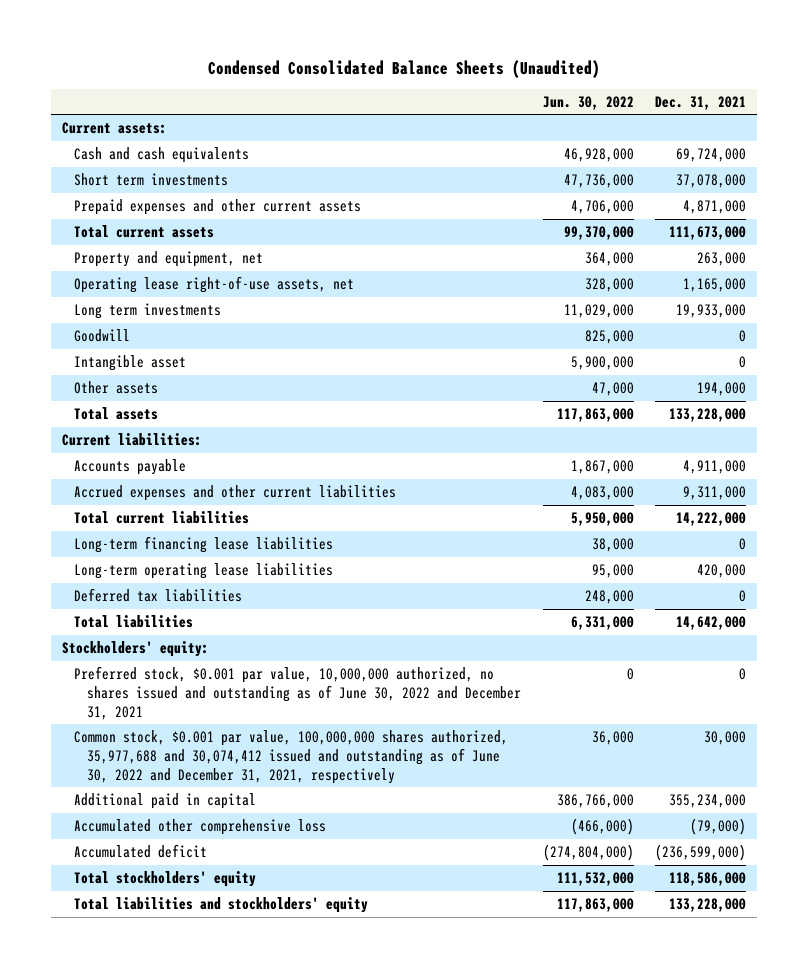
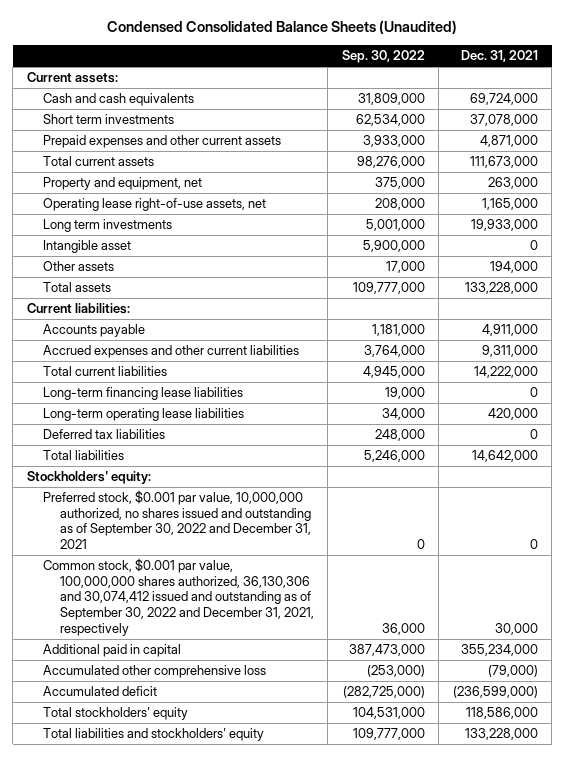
[542,95,634,110] Jun. 30, 2022 -> none
none -> [341,50,425,64] Sep. 30, 2022
[74,329,131,343] Goodwill -> none
[74,666,522,720] Preferred stock, $0.001 par value, 10,000,000 authorized, no shares issued and outstanding as of June 30, 2022 and December 31, 2021 -> [43,490,311,550] Preferred stock, $0.001 par value, 10,000,000 authorized, no shares issued and outstanding as of September 30, 2022 and December 31, 2021
[74,730,509,784] Common stock, $0.001 par value, 100,000,000 shares authorized, 35,977,688 and 30,074,412 issued and outstanding as of June 30, 2022 and December 31, 2021, respectively -> [43,558,314,636] Common stock, $0.001 par value, 100,000,000 shares authorized, 36,130,306 and 30,074,412 issued and outstanding as of September 30, 2022 and December 31, 2021, respectively

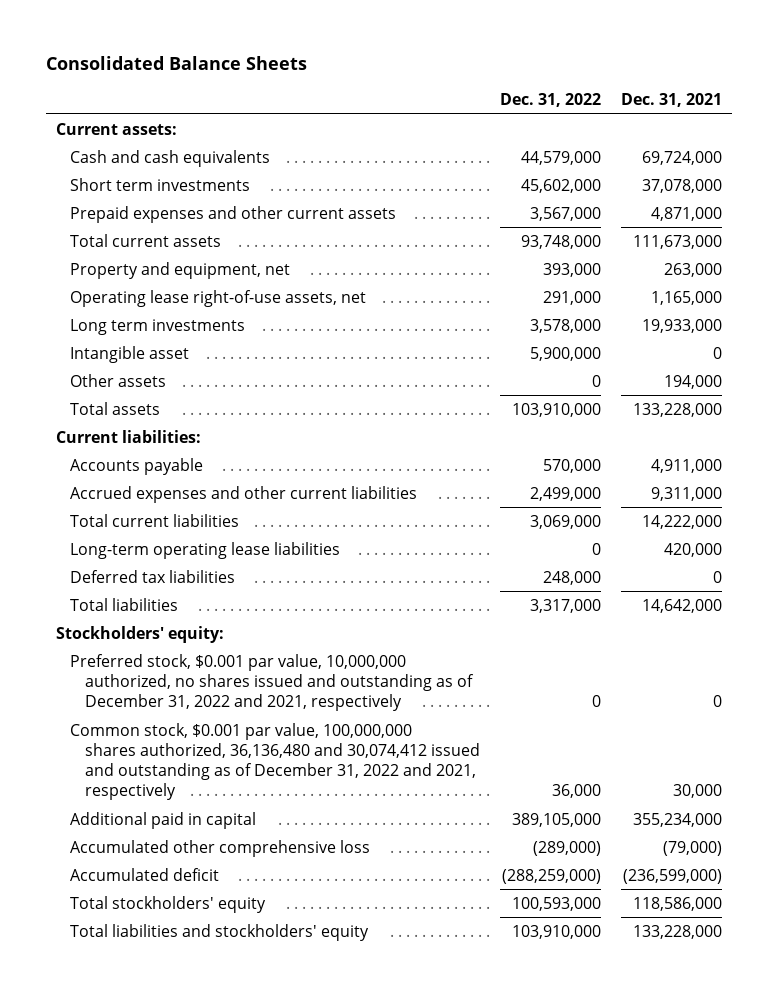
[107,20,458,35] Condensed Consolidated Balance Sheets (Unaudited) -> [45,56,307,71] Consolidated Balance Sheets
[341,50,425,64] Sep. 30, 2022 -> none
none -> [499,93,601,108] Dec. 31, 2022
[43,387,244,401] Long-term financing lease liabilities -> none
[43,490,311,550] Preferred stock, $0.001 par value, 10,000,000 authorized, no shares issued and outstanding as of September 30, 2022 and December 31, 2021 -> [70,653,474,712] Preferred stock, $0.001 par value, 10,000,000 authorized, no shares issued and outstanding as of December 31, 2022 and 2021, respectively
[43,558,314,636] Common stock, $0.001 par value, 100,000,000 shares authorized, 36,130,306 and 30,074,412 issued and outstanding as of September 30, 2022 and December 31, 2021, respectively -> [70,722,480,801] Common stock, $0.001 par value, 100,000,000 shares authorized, 36,136,480 and 30,074,412 issued and outstanding as of December 31, 2022 and 2021, respectively

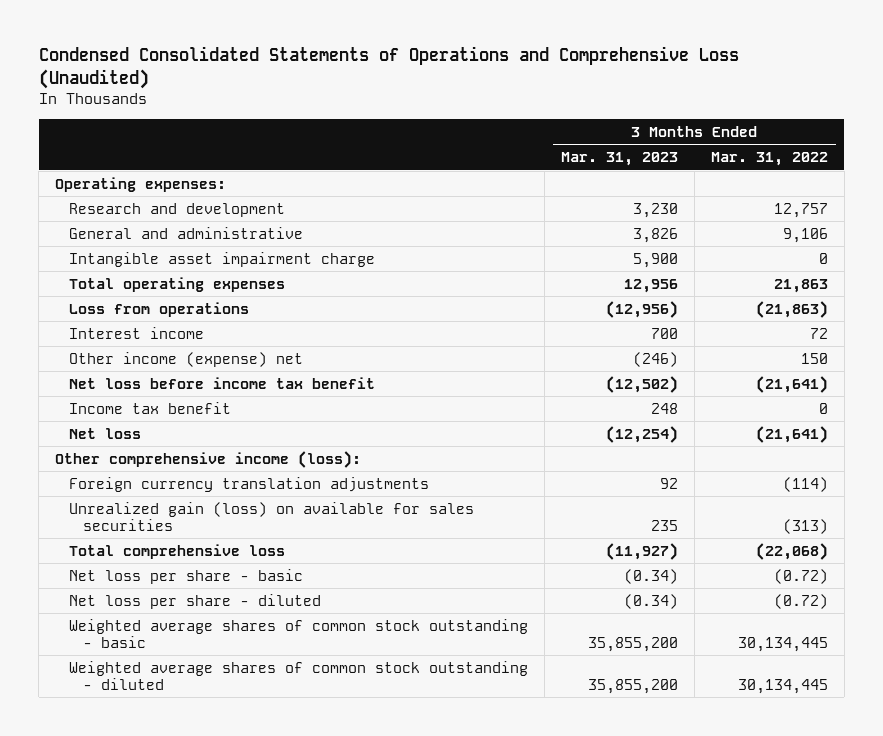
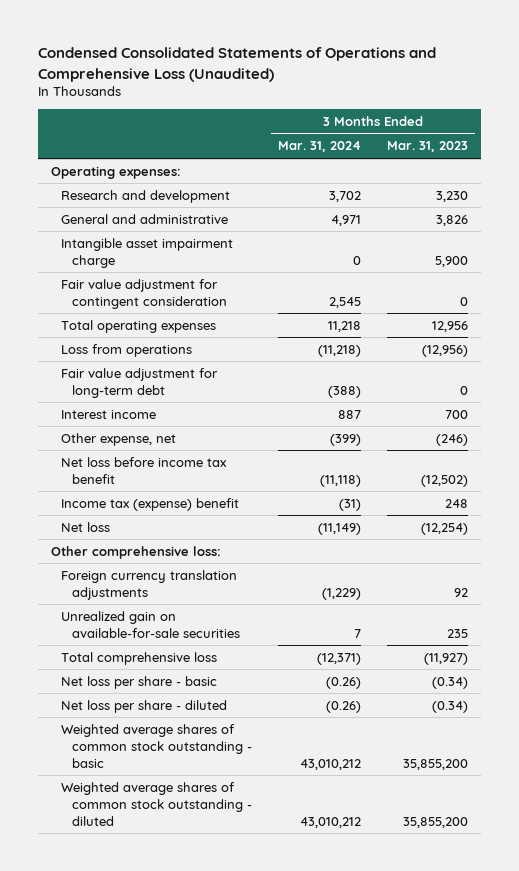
[710,152,828,167] Mar. 31, 2022 -> none
none -> [277,141,361,153] Mar. 31, 2024
none -> [61,278,227,309] Fair value adjustment for contingent consideration
none -> [61,367,219,398] Fair value adjustment for long-term debt
[69,351,304,367] Other income (expense) net -> [61,432,177,446] Other expense, net
[69,401,232,414] Income tax benefit -> [61,497,240,511] Income tax (expense) benefit
[55,450,362,468] Other comprehensive income (loss): -> [51,545,222,559] Other comprehensive loss:
[69,501,475,531] Unrealized gain (loss) on available for sales securities -> [61,610,240,638] Unrealized gain on available-for-sale securities

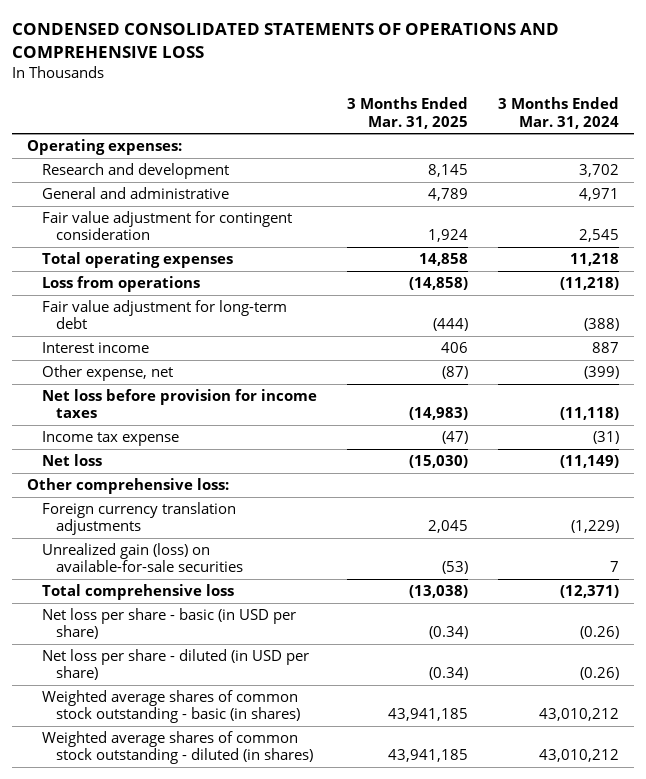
[38,47,437,82] Condensed Consolidated Statements of Operations and Comprehensive Loss (Unaudited) -> [12,22,560,58] CONDENSED CONSOLIDATED STATEMENTS OF OPERATIONS AND COMPREHENSIVE LOSS
[386,141,468,153] Mar. 31, 2023 -> none
none -> [347,97,469,129] 3 Months Ended Mar. 31, 2025
[61,237,234,268] Intangible asset impairment charge -> none
[61,456,228,484] Net loss before income tax benefit -> [41,389,317,419] Net loss before provision for income taxes
[61,497,240,511] Income tax (expense) benefit -> [41,431,179,447] Income tax expense
[61,610,240,638] Unrealized gain on available-for-sale securities -> [41,543,244,573] Unrealized gain (loss) on available-for-sale securities
[61,675,218,689] Net loss per share - basic -> [41,608,296,640] Net loss per share - basic (in USD per share)
[61,699,228,713] Net loss per share - diluted -> [41,649,309,681] Net loss per share - diluted (in USD per share)
[61,723,252,768] Weighted average shares of common stock outstanding - basic -> [41,690,301,724] Weighted average shares of common stock outstanding - basic (in shares)
[61,781,252,826] Weighted average shares of common stock outstanding - diluted -> [41,731,314,765] Weighted average shares of common stock outstanding - diluted (in shares)

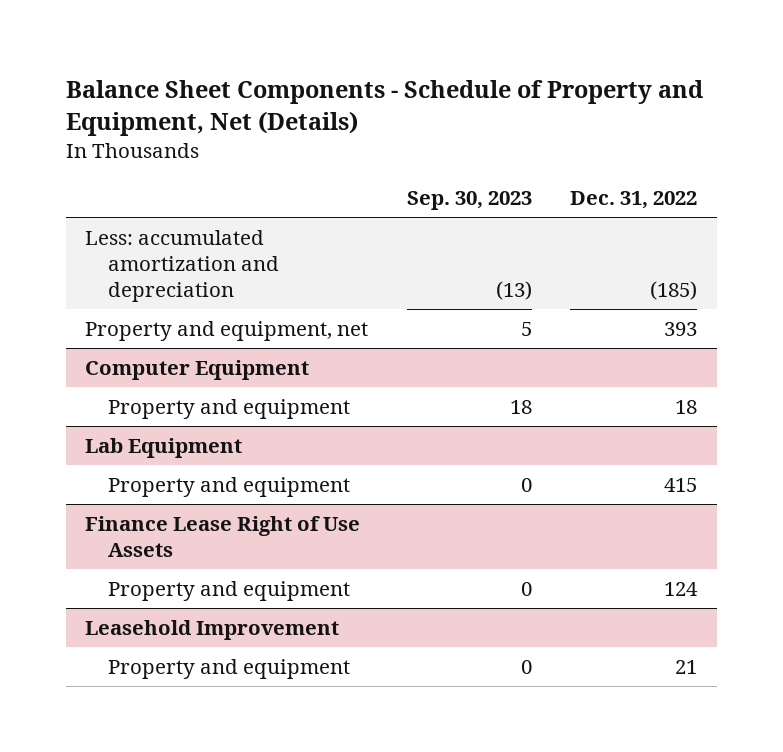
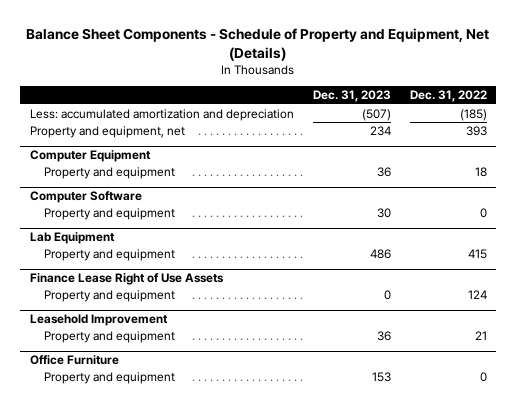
[406,191,532,211] Sep. 30, 2023 -> none
none -> [312,90,391,103] Dec. 31, 2023
none -> [29,190,142,203] Computer Software
none -> [44,207,176,220] Property and equipment
none -> [29,354,119,365] Office Furniture
none -> [44,371,176,384] Property and equipment

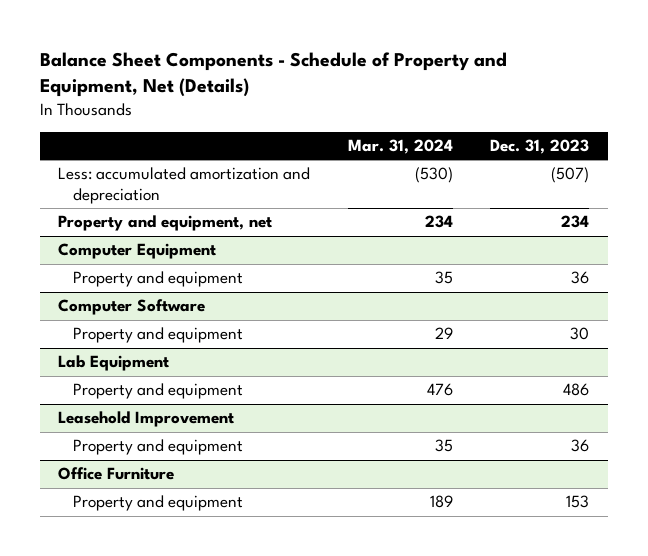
[409,90,487,103] Dec. 31, 2022 -> none
none -> [347,138,453,154] Mar. 31, 2024
[29,272,224,285] Finance Lease Right of Use Assets -> none
[44,289,176,302] Property and equipment -> none

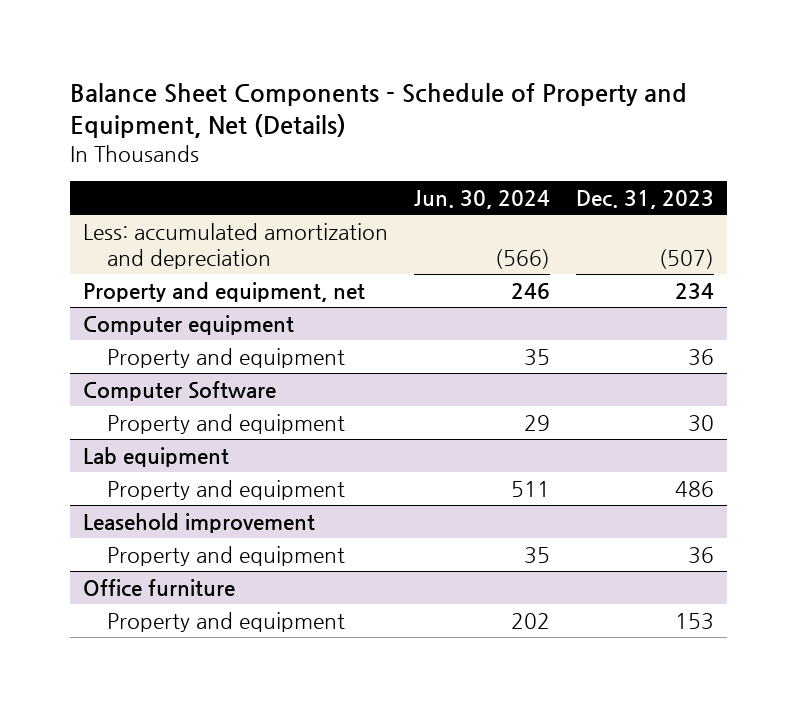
[347,138,453,154] Mar. 31, 2024 -> none
none -> [413,189,550,209] Jun. 30, 2024
[58,243,217,260] Computer Equipment -> [82,314,294,335] Computer equipment
[58,355,170,372] Lab Equipment -> [82,446,229,467] Lab equipment
[58,411,235,428] Leasehold Improvement -> [82,512,315,533] Leasehold improvement
[58,467,175,481] Office Furniture -> [82,578,235,597] Office furniture

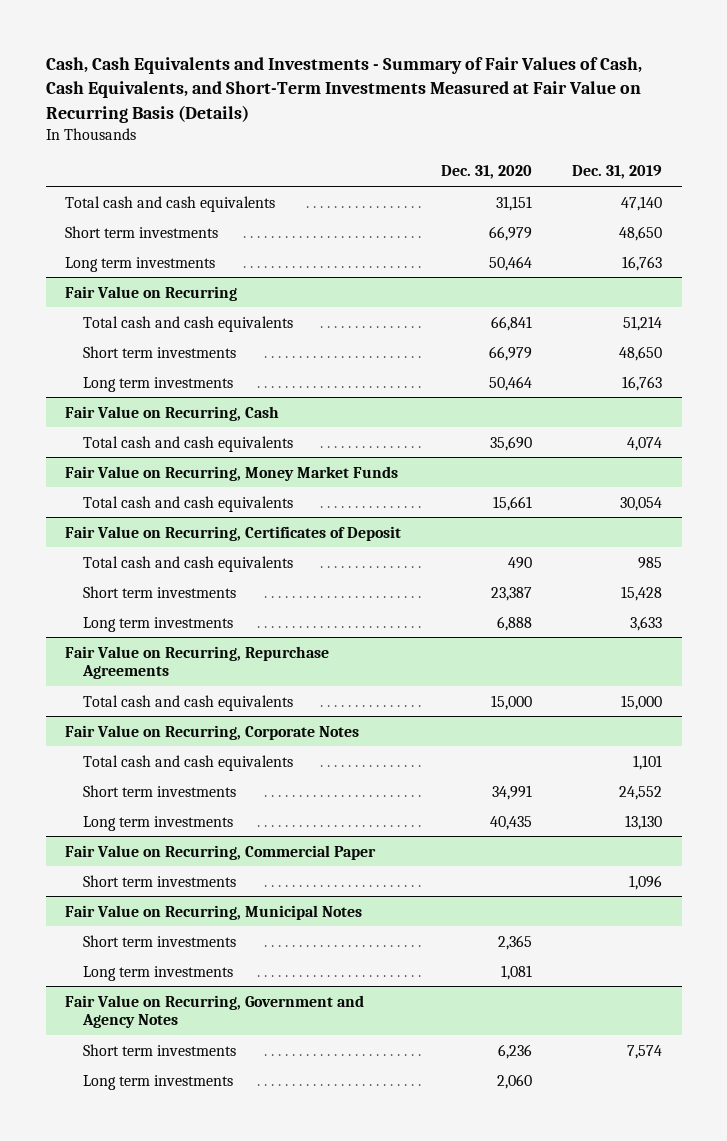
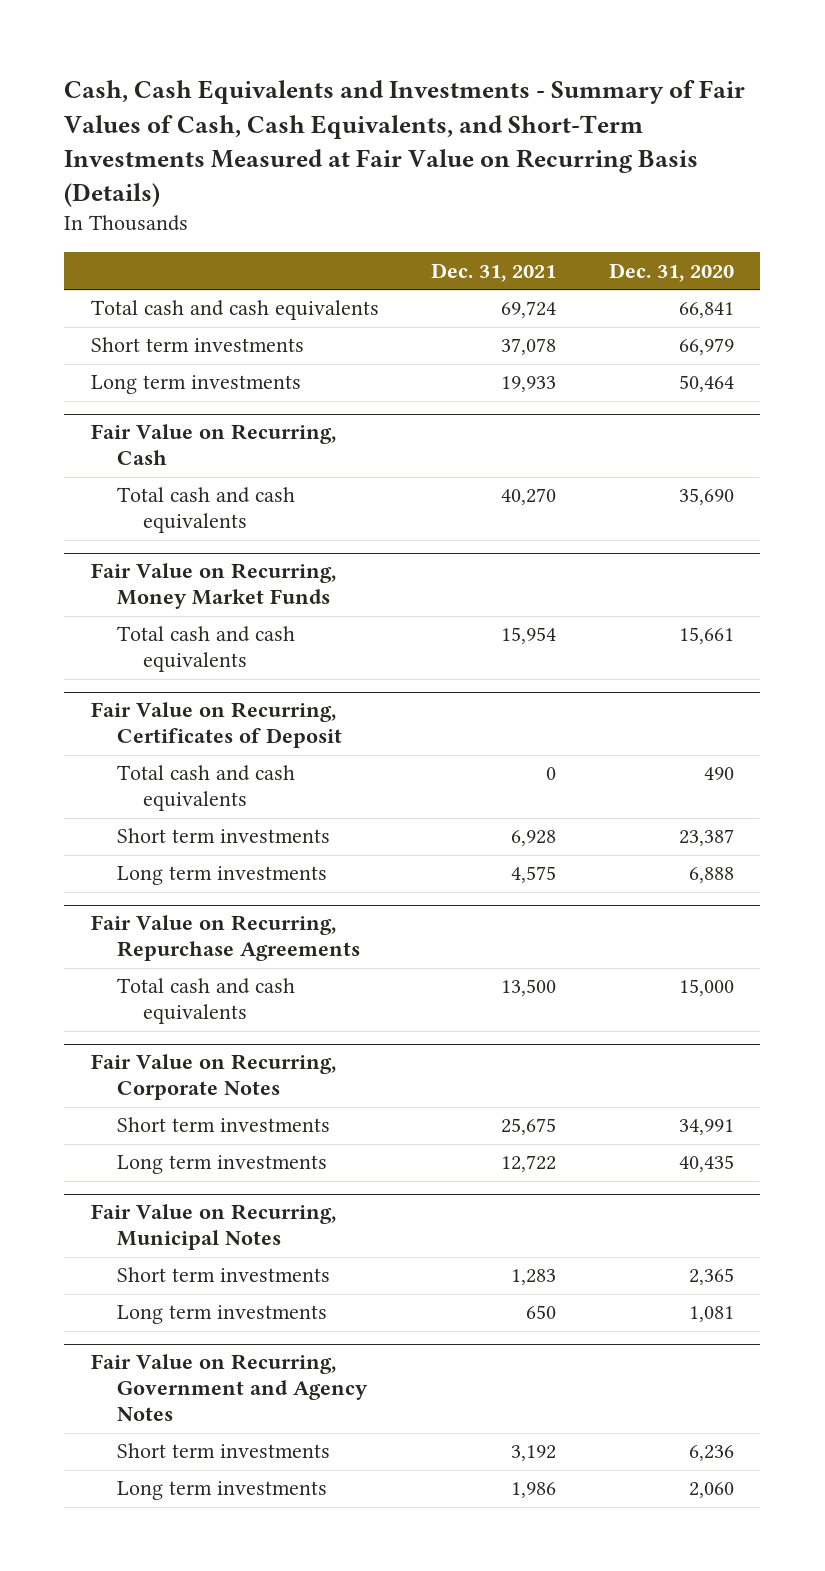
[571,165,662,180] Dec. 31, 2019 -> none
none -> [431,262,557,282] Dec. 31, 2021
[65,195,276,212] Total cash and cash equivalents -> none
[65,225,219,238] Short term investments -> none
[65,256,216,272] Long term investments -> none
[65,285,238,301] Fair Value on Recurring -> none
[82,754,293,771] Total cash and cash equivalents -> none
[65,844,377,860] Fair Value on Recurring, Commercial Paper -> none
[82,874,236,887] Short term investments -> none

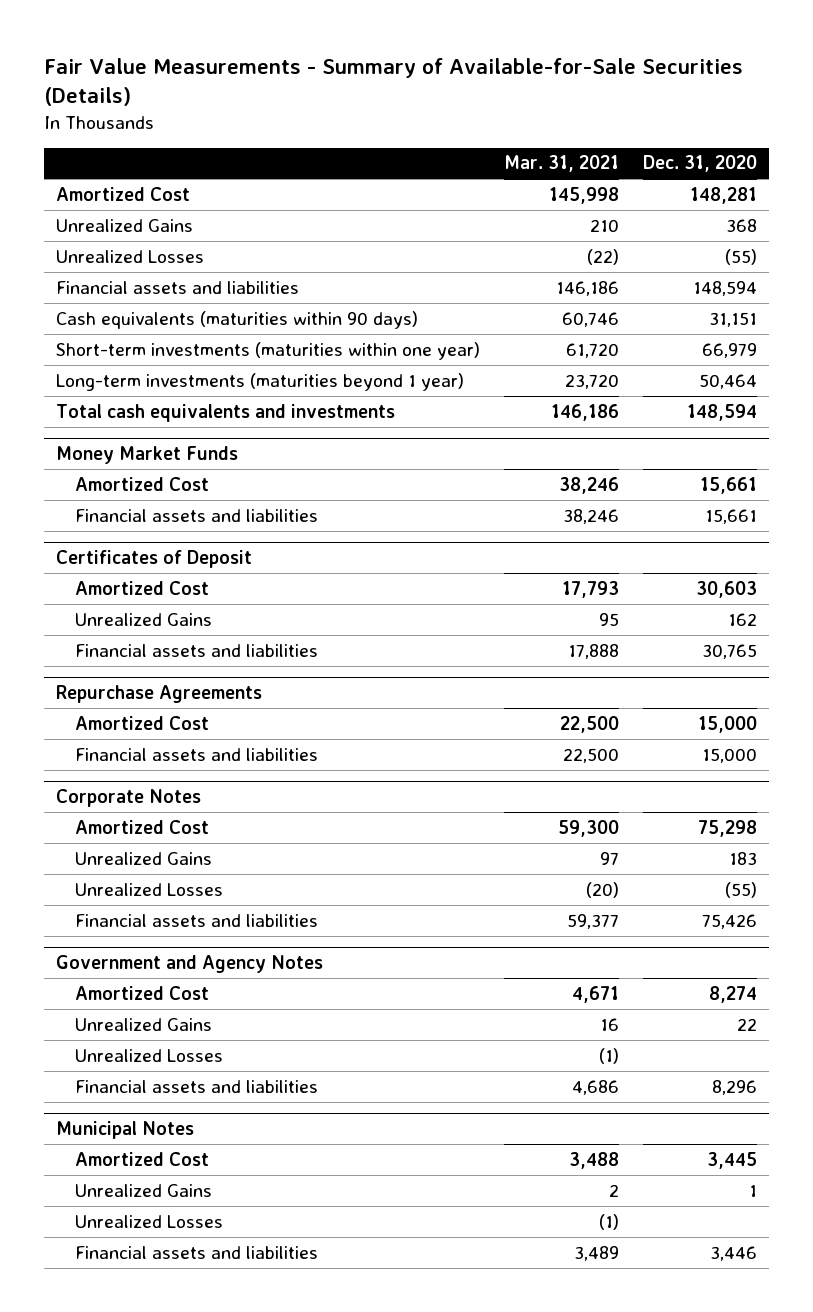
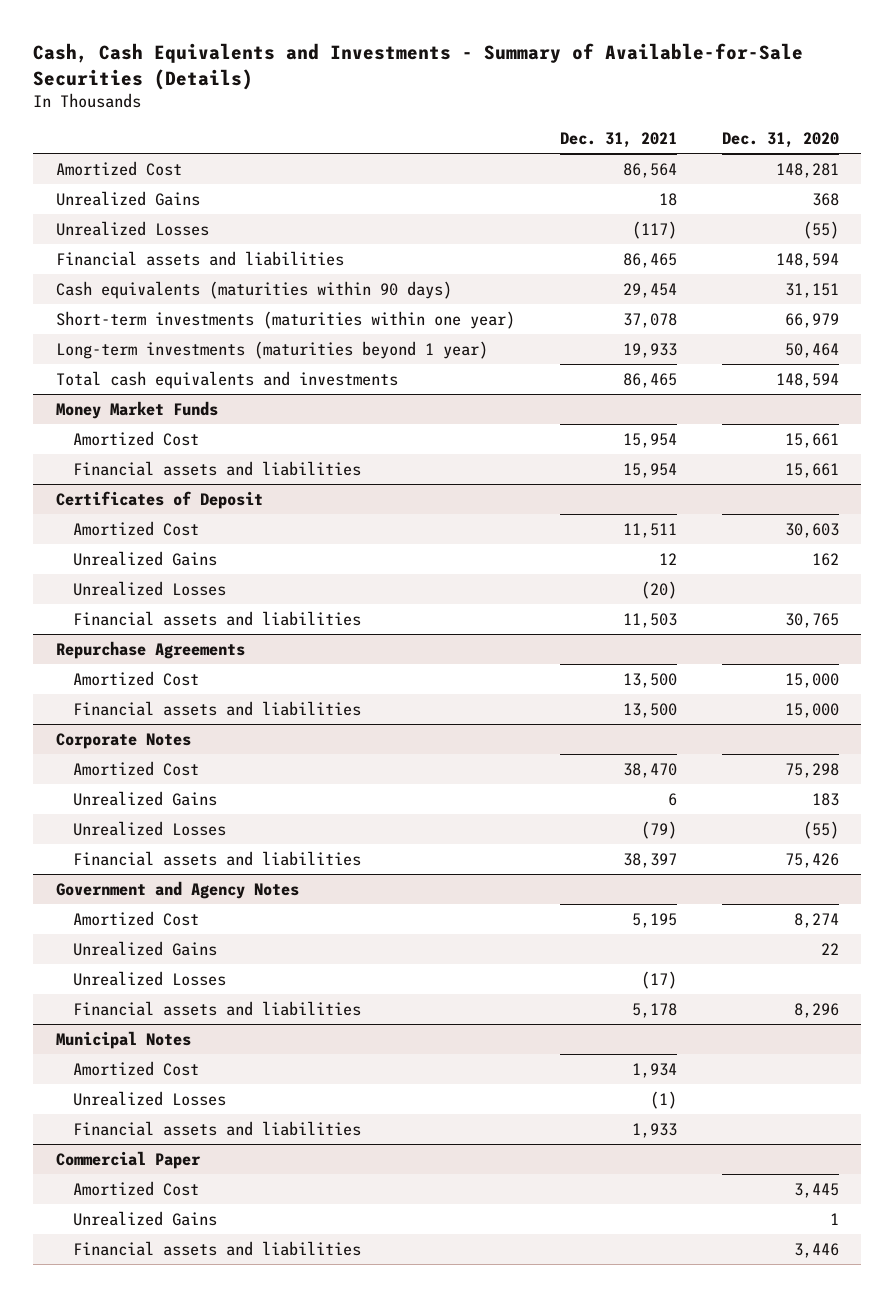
[44,57,744,107] Fair Value Measurements - Summary of Available-for-Sale Securities (Details) -> [33,43,804,90] Cash, Cash Equivalents and Investments - Summary of Available-for-Sale Securities (Details)
[504,155,620,173] Mar. 31, 2021 -> none
none -> [559,132,677,149] Dec. 31, 2021
none -> [73,580,227,596] Unrealized Losses
none -> [73,1060,200,1076] Amortized Cost
[75,1214,224,1228] Unrealized Losses -> [73,1090,227,1106] Unrealized Losses
none -> [73,1120,362,1136] Financial assets and liabilities
none -> [55,1150,201,1169] Commercial Paper

